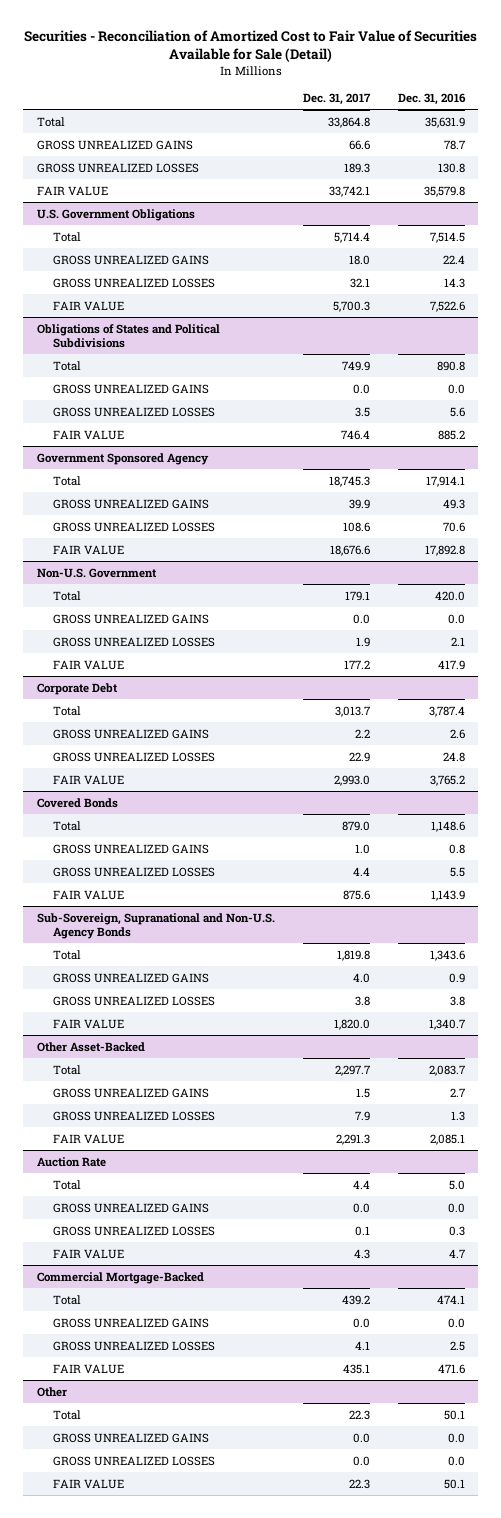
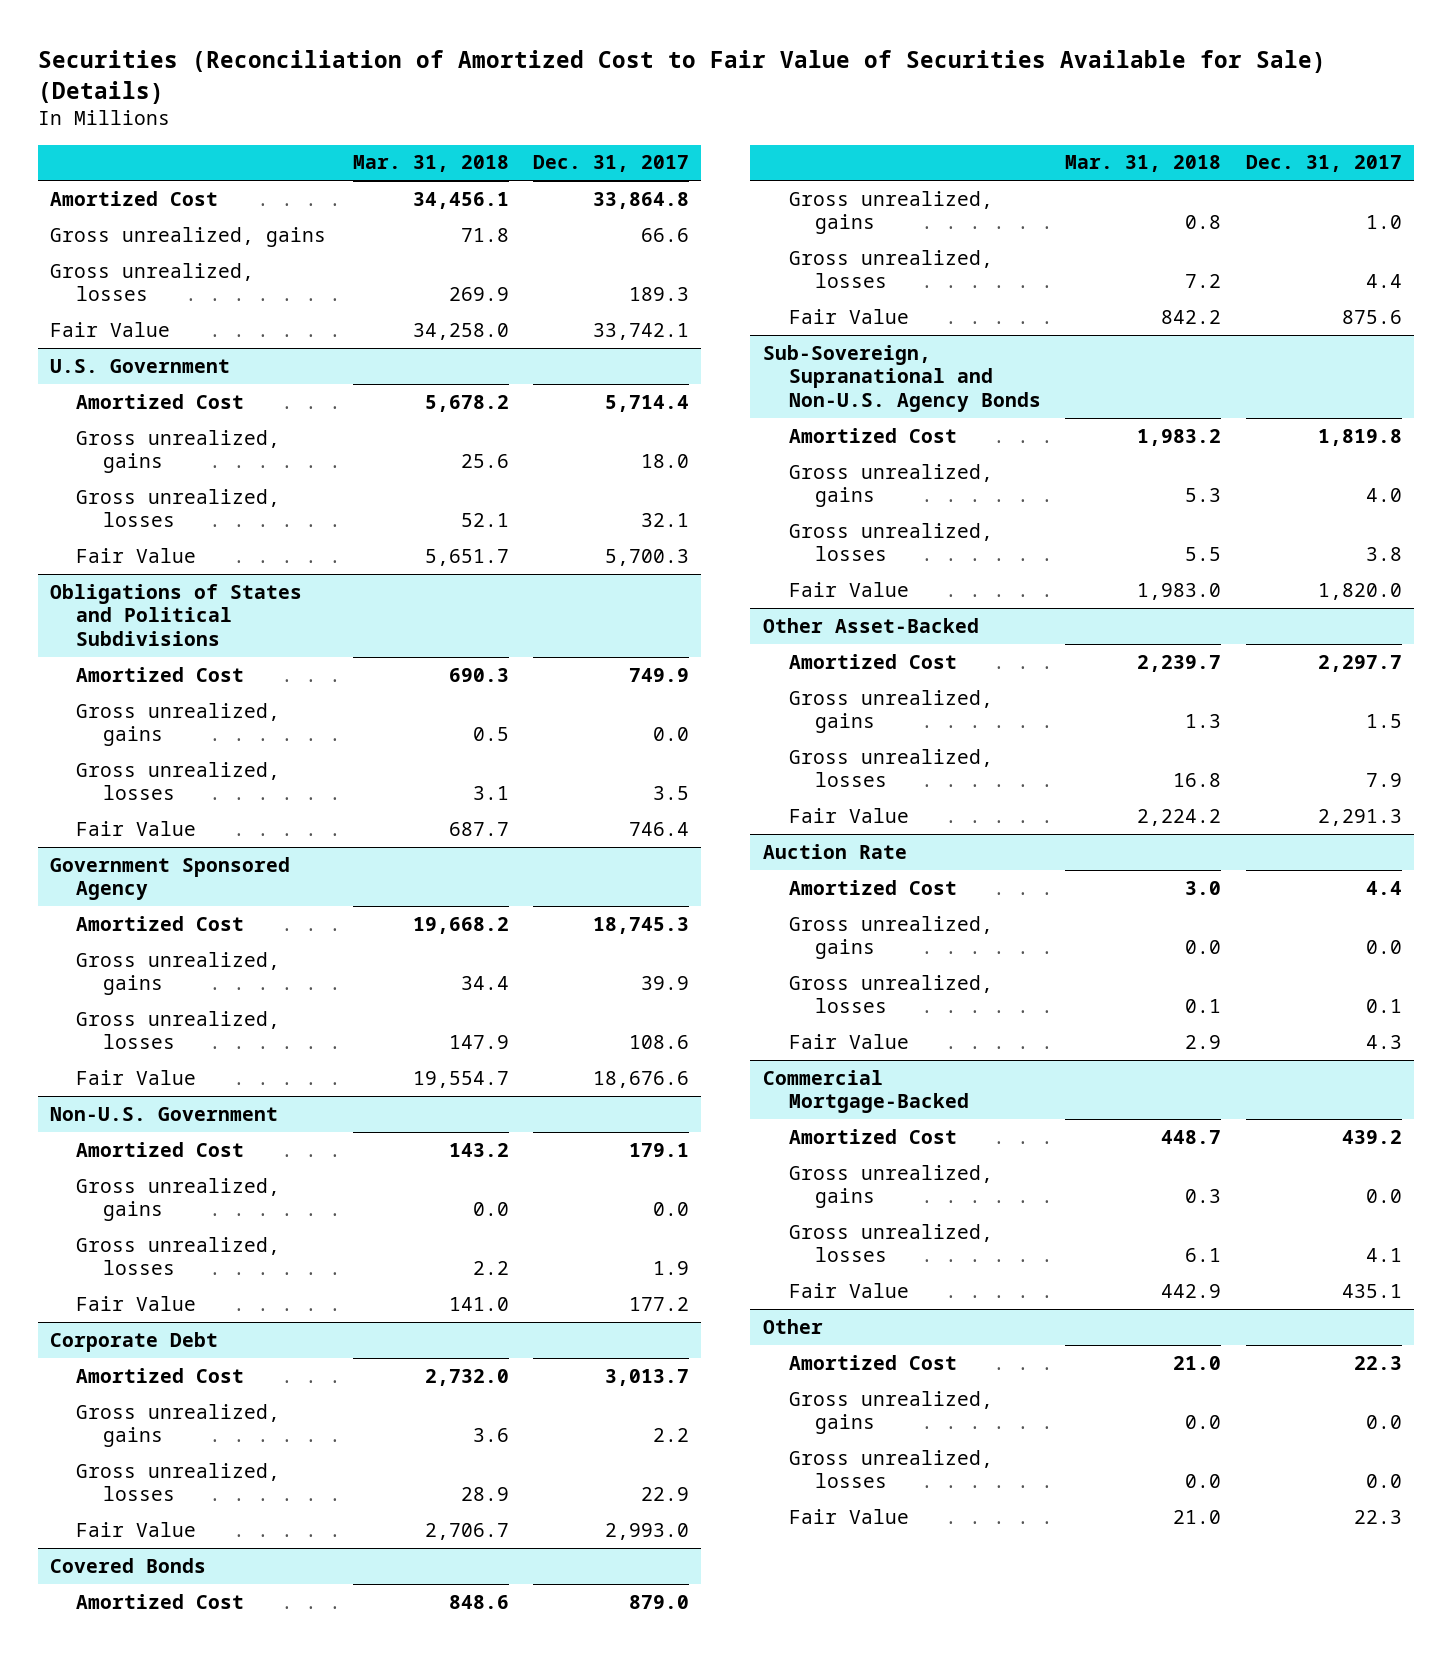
[23,29,477,62] Securities - Reconciliation of Amortized Cost to Fair Value of Securities Available for Sale (Detail) -> [37,50,1326,104] Securities (Reconciliation of Amortized Cost to Fair Value of Securities Available for Sale) (Details)
[397,92,466,105] Dec. 31, 2016 -> none
none -> [352,155,509,173] Mar. 31, 2018
[36,116,65,127] Total -> [50,190,219,206] Amortized Cost
[36,139,193,150] GROSS UNREALIZED GAINS -> [50,226,327,247] Gross unrealized, gains
[36,162,199,173] GROSS UNREALIZED LOSSES -> [50,262,255,302] Gross unrealized, losses
[36,185,108,196] FAIR VALUE -> [50,321,171,337] Fair Value
[36,208,195,221] U.S. Government Obligations -> [50,358,231,373] U.S. Government
[53,231,82,242] Total -> [76,393,245,409] Amortized Cost
[53,254,210,265] GROSS UNREALIZED GAINS -> [76,429,281,474] Gross unrealized, gains
[53,277,216,288] GROSS UNREALIZED LOSSES -> [76,488,281,528] Gross unrealized, losses
[53,300,125,311] FAIR VALUE -> [76,547,197,563] Fair Value
[53,360,82,371] Total -> [76,666,245,682] Amortized Cost
[53,383,210,394] GROSS UNREALIZED GAINS -> [76,702,281,747] Gross unrealized, gains
[53,406,216,417] GROSS UNREALIZED LOSSES -> [76,761,281,801] Gross unrealized, losses
[53,429,125,440] FAIR VALUE -> [76,820,197,836] Fair Value
[53,475,82,486] Total -> [76,915,245,931] Amortized Cost
[53,498,210,509] GROSS UNREALIZED GAINS -> [76,951,281,996] Gross unrealized, gains
[53,521,216,532] GROSS UNREALIZED LOSSES -> [76,1010,281,1050] Gross unrealized, losses
[53,544,125,555] FAIR VALUE -> [76,1069,197,1085] Fair Value
[53,590,82,601] Total -> [76,1141,245,1157] Amortized Cost
[53,613,210,624] GROSS UNREALIZED GAINS -> [76,1177,281,1222] Gross unrealized, gains
[53,636,216,647] GROSS UNREALIZED LOSSES -> [76,1236,281,1276] Gross unrealized, losses
[53,659,125,670] FAIR VALUE -> [76,1295,197,1311] Fair Value
[53,705,82,716] Total -> [76,1367,245,1383] Amortized Cost
[53,728,210,739] GROSS UNREALIZED GAINS -> [76,1403,281,1448] Gross unrealized, gains
[53,751,216,762] GROSS UNREALIZED LOSSES -> [76,1462,281,1502] Gross unrealized, losses
[53,774,125,785] FAIR VALUE -> [76,1521,197,1537] Fair Value
[53,820,82,831] Total -> [76,1593,245,1609] Amortized Cost
[53,843,210,854] GROSS UNREALIZED GAINS -> [788,190,993,235] Gross unrealized, gains
[53,866,216,877] GROSS UNREALIZED LOSSES -> [788,249,993,289] Gross unrealized, losses
[53,889,125,900] FAIR VALUE -> [788,308,909,324] Fair Value
[53,949,82,960] Total -> [788,427,957,443] Amortized Cost
[53,972,210,983] GROSS UNREALIZED GAINS -> [788,463,993,508] Gross unrealized, gains
[53,995,216,1006] GROSS UNREALIZED LOSSES -> [788,522,993,562] Gross unrealized, losses
[53,1018,125,1029] FAIR VALUE -> [788,581,909,597] Fair Value
[53,1064,82,1075] Total -> [788,653,957,669] Amortized Cost
[53,1087,210,1098] GROSS UNREALIZED GAINS -> [788,689,993,734] Gross unrealized, gains
[53,1110,216,1121] GROSS UNREALIZED LOSSES -> [788,748,993,788] Gross unrealized, losses
[53,1133,125,1144] FAIR VALUE -> [788,807,909,823] Fair Value
[53,1179,82,1190] Total -> [788,879,957,895] Amortized Cost
[53,1202,210,1213] GROSS UNREALIZED GAINS -> [788,915,993,960] Gross unrealized, gains
[53,1225,216,1236] GROSS UNREALIZED LOSSES -> [788,974,993,1014] Gross unrealized, losses
[53,1248,125,1259] FAIR VALUE -> [788,1033,909,1049] Fair Value
[53,1294,82,1305] Total -> [788,1128,957,1144] Amortized Cost
[53,1317,210,1328] GROSS UNREALIZED GAINS -> [788,1164,993,1209] Gross unrealized, gains
[53,1340,216,1351] GROSS UNREALIZED LOSSES -> [788,1223,993,1263] Gross unrealized, losses
[53,1363,125,1374] FAIR VALUE -> [788,1282,909,1298] Fair Value
[53,1409,82,1420] Total -> [788,1354,957,1370] Amortized Cost
[53,1432,210,1443] GROSS UNREALIZED GAINS -> [788,1390,993,1435] Gross unrealized, gains
[53,1455,216,1466] GROSS UNREALIZED LOSSES -> [788,1449,993,1489] Gross unrealized, losses
[53,1478,125,1489] FAIR VALUE -> [788,1508,909,1524] Fair Value

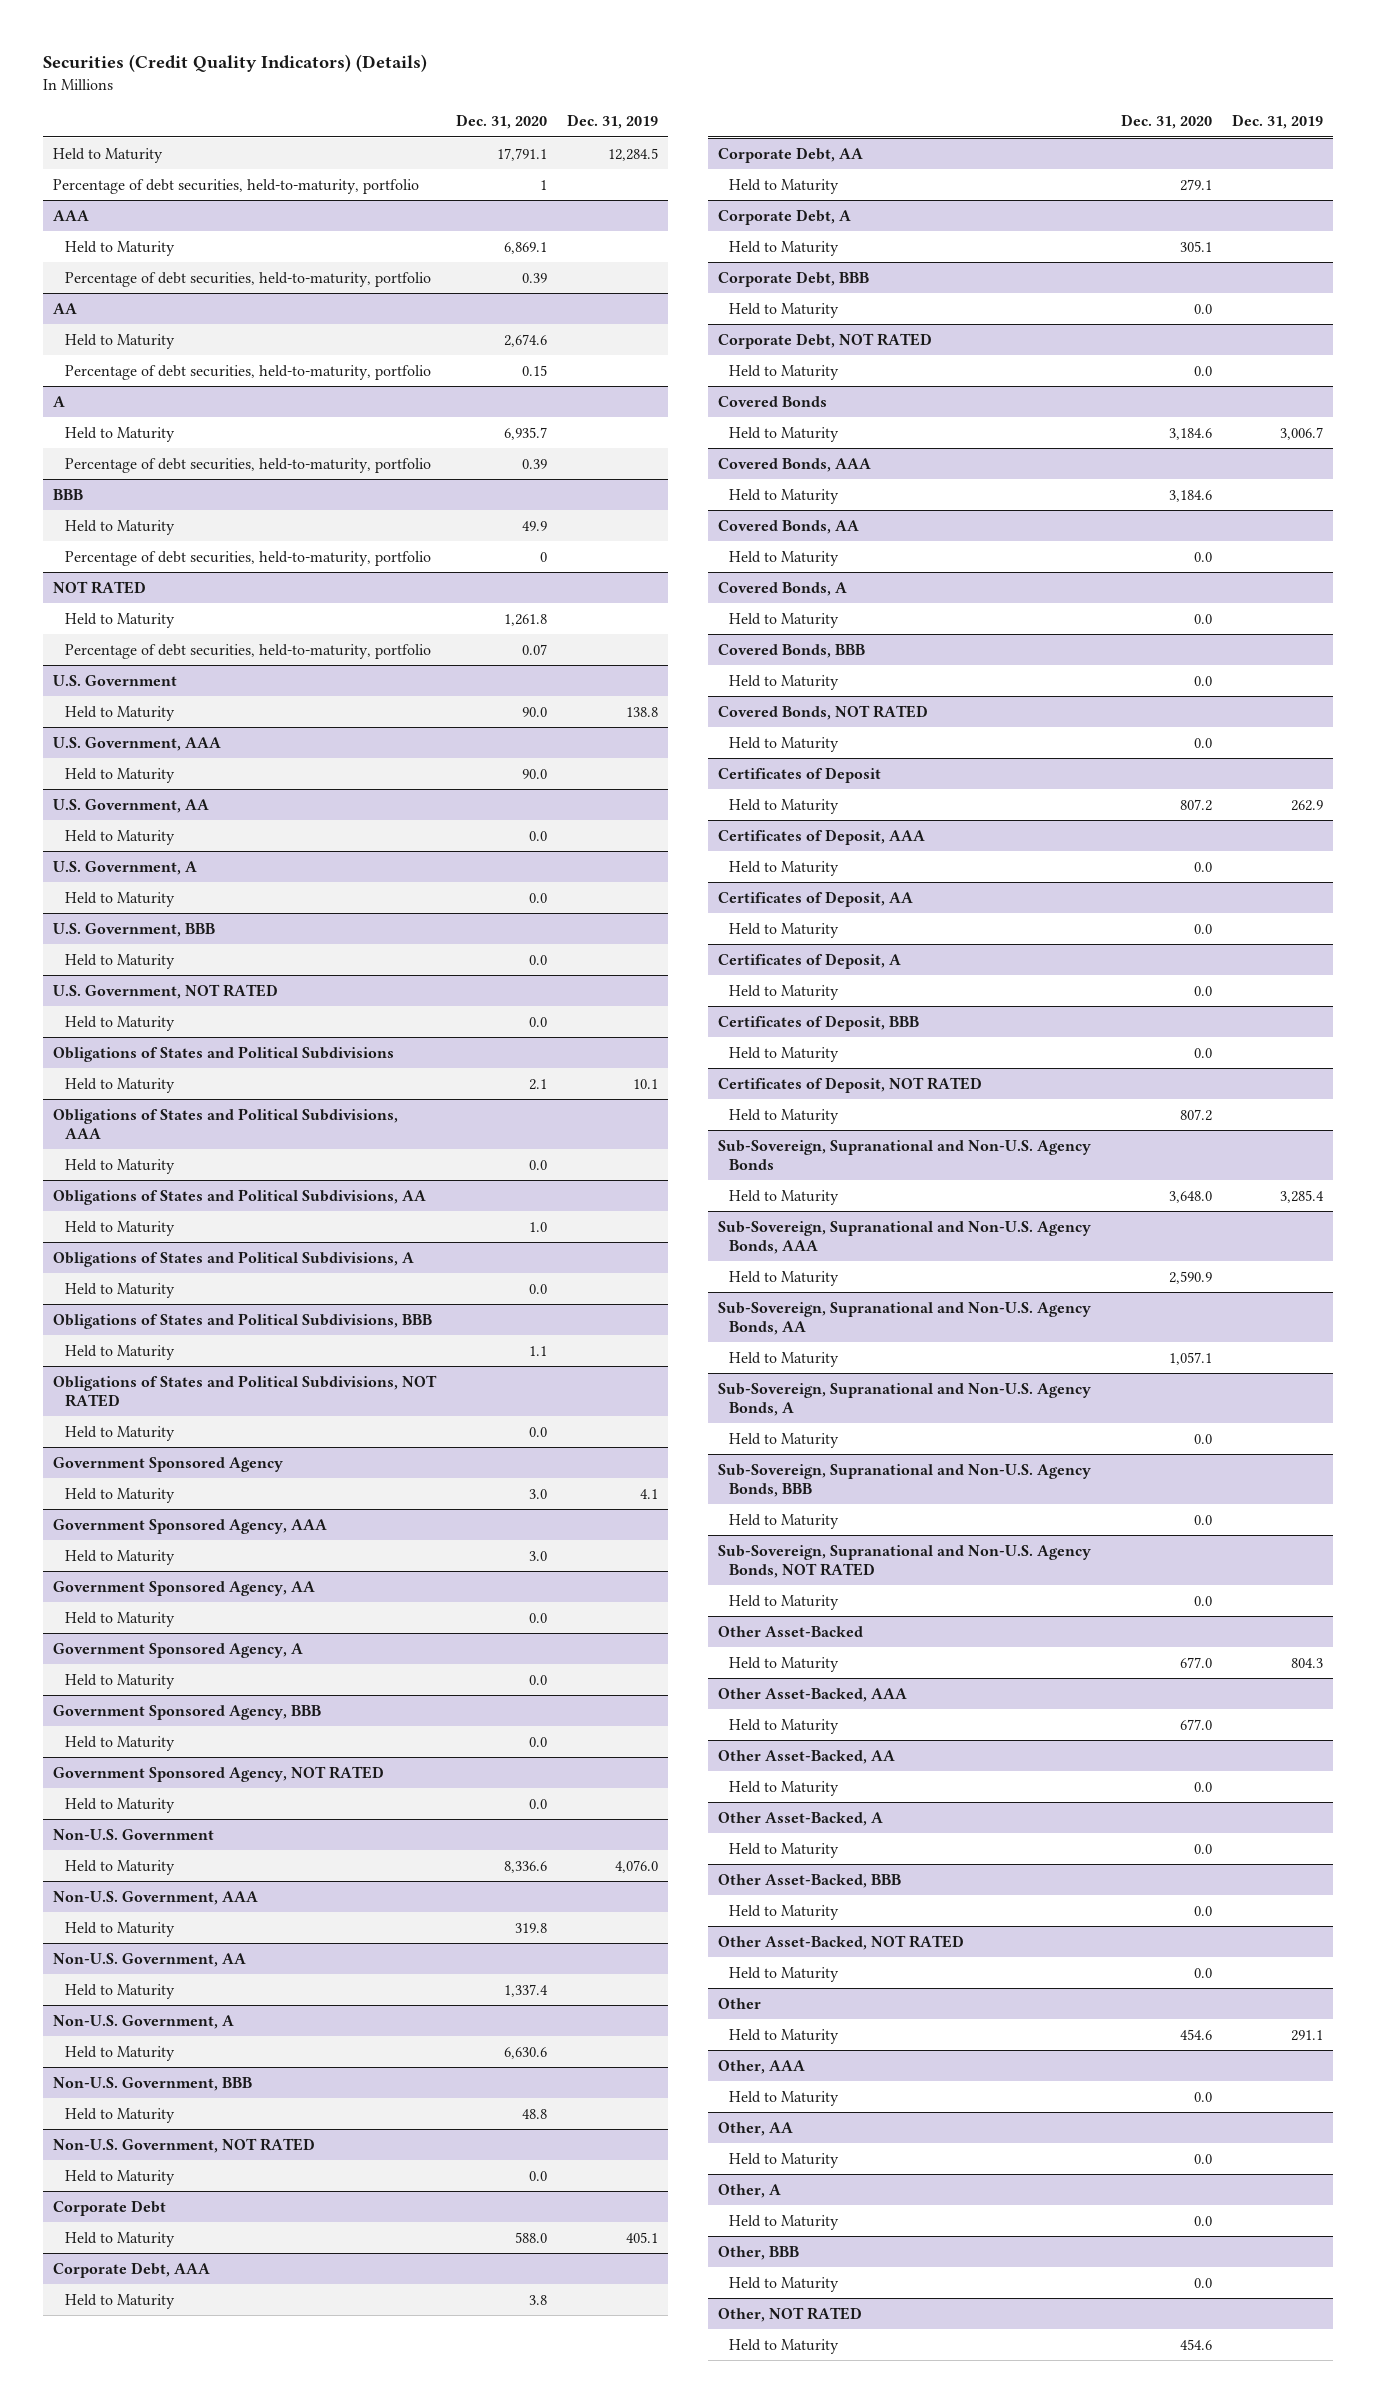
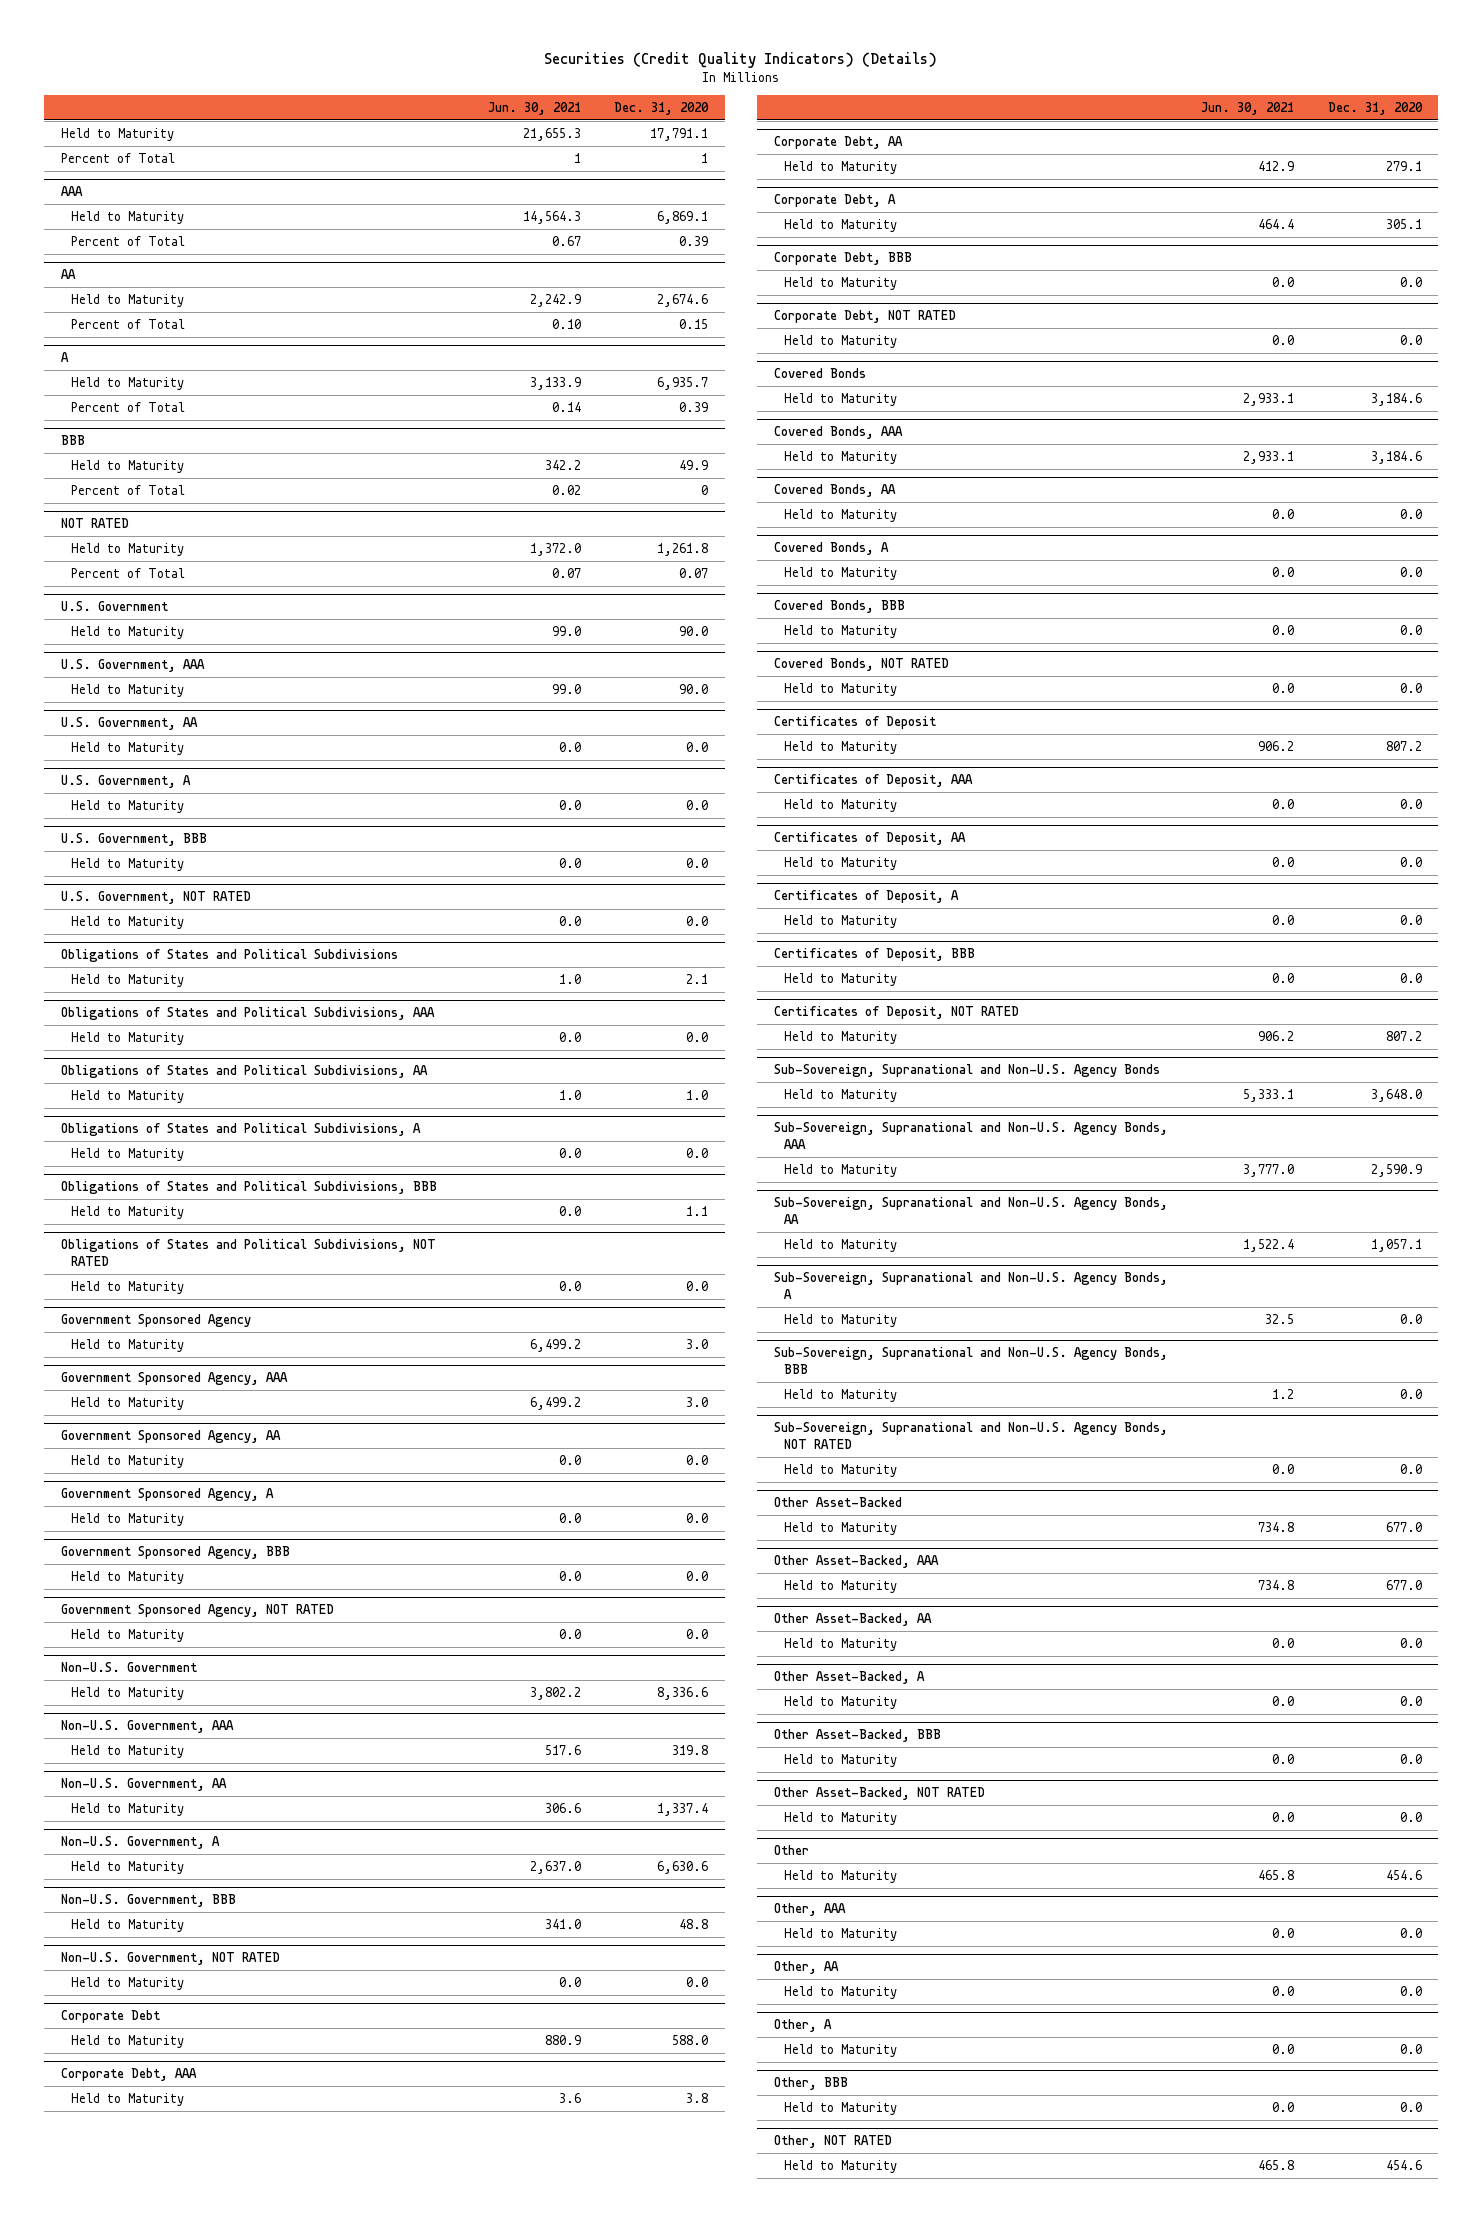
[567,114,659,130] Dec. 31, 2019 -> none
none -> [488,101,582,115] Jun. 30, 2021
[53,178,420,194] Percentage of debt securities, held-to-maturity, portfolio -> [60,152,175,163] Percent of Total
[64,271,431,287] Percentage of debt securities, held-to-maturity, portfolio -> [70,235,185,246] Percent of Total
[64,364,431,380] Percentage of debt securities, held-to-maturity, portfolio -> [70,318,185,329] Percent of Total
[64,457,431,473] Percentage of debt securities, held-to-maturity, portfolio -> [70,401,185,412] Percent of Total
[64,550,431,566] Percentage of debt securities, held-to-maturity, portfolio -> [70,484,185,495] Percent of Total
[64,643,431,659] Percentage of debt securities, held-to-maturity, portfolio -> [70,567,185,578] Percent of Total

